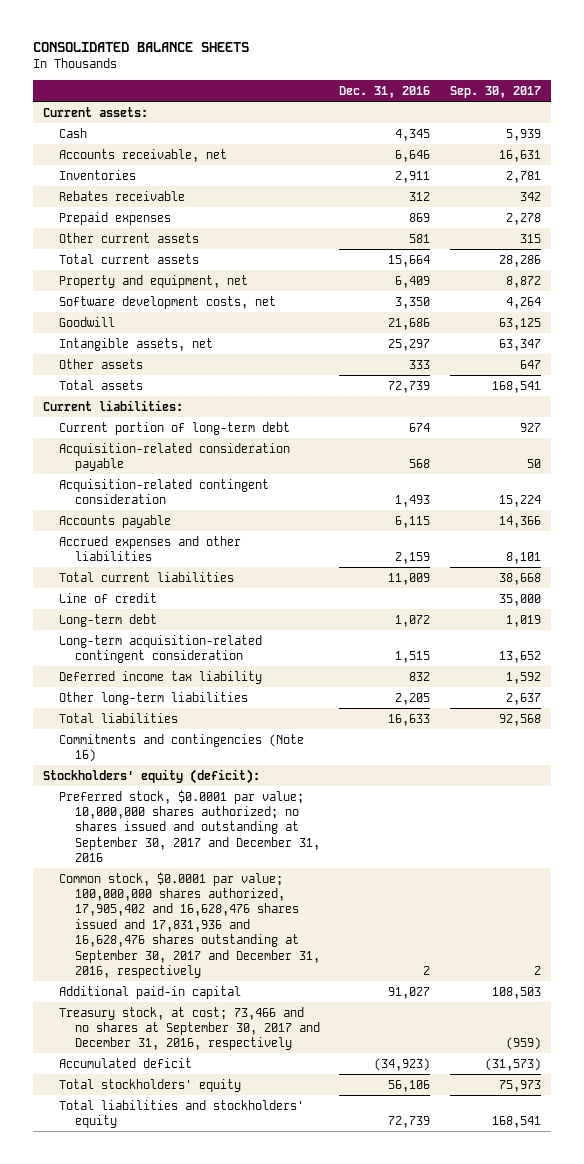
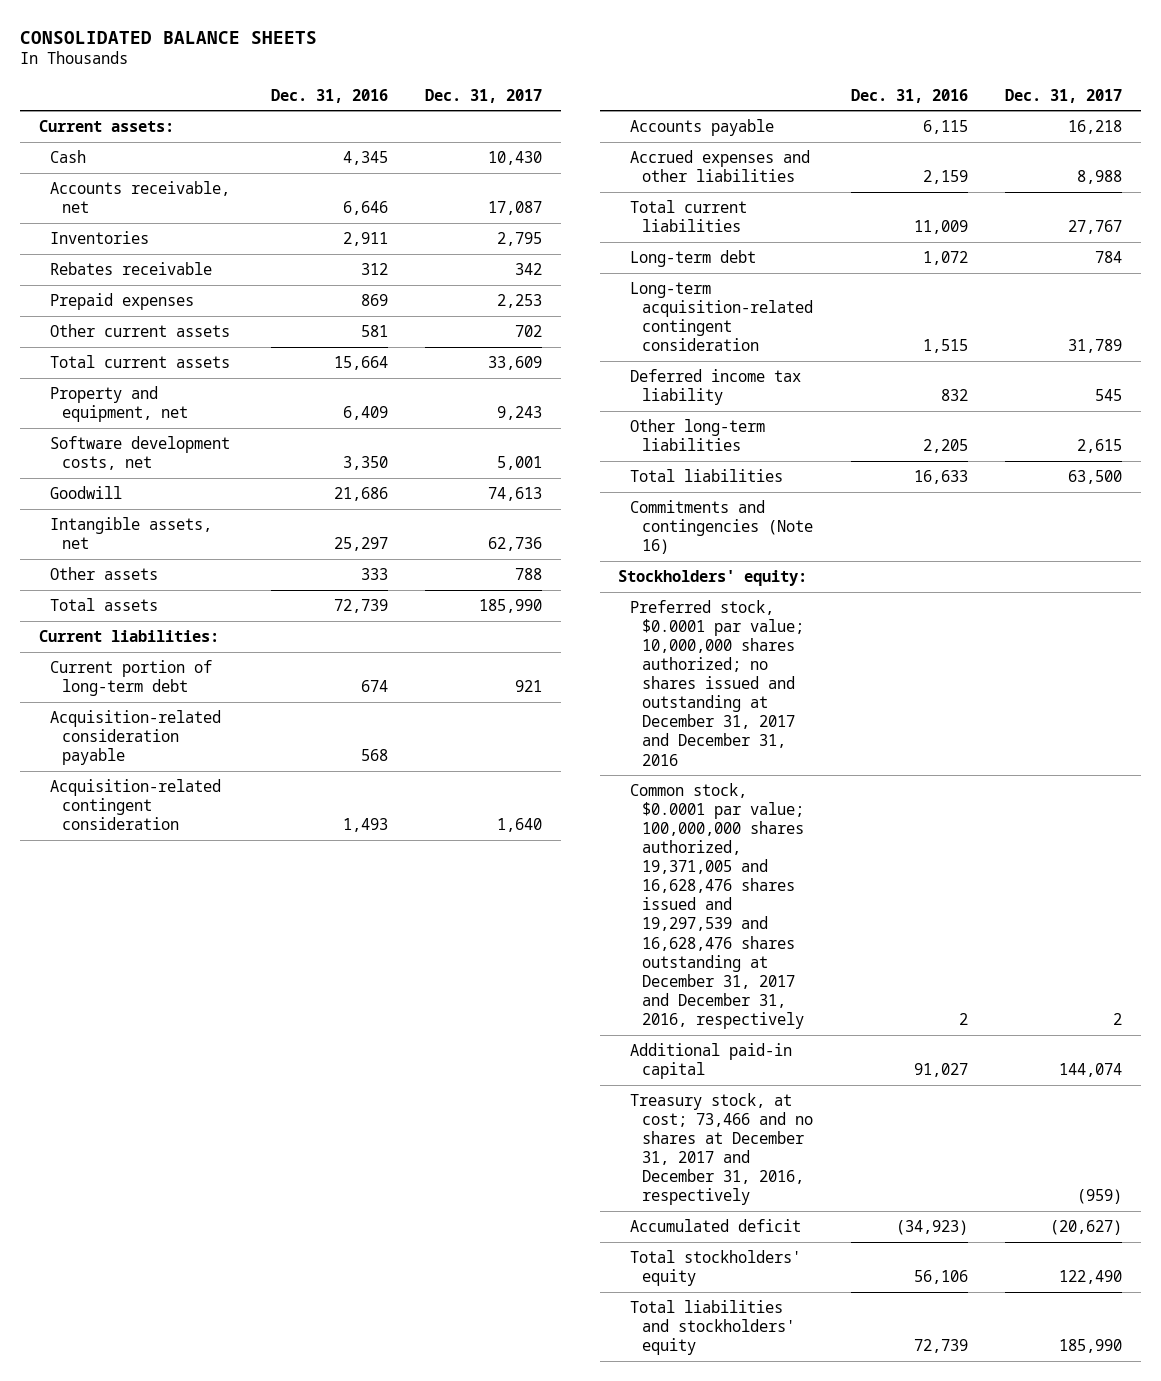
[450,86,542,99] Sep. 30, 2017 -> none
none -> [425,88,543,103] Dec. 31, 2017
[58,592,157,603] Line of credit -> none
[42,768,260,784] Stockholders' equity (deficit): -> [618,569,808,586] Stockholders' equity:
[58,789,320,863] Preferred stock, $0.0001 par value; 10,000,000 shares authorized; no shares issued and outstanding at September 30, 2017 and December 31, 2016 -> [630,599,804,766] Preferred stock, $0.0001 par value; 10,000,000 shares authorized; no shares issued and outstanding at December 31, 2017 and December 31, 2016
[58,871,320,978] Common stock, $0.0001 par value; 100,000,000 shares authorized, 17,905,402 and 16,628,476 shares issued and 17,831,936 and 16,628,476 shares outstanding at September 30, 2017 and December 31, 2016, respectively -> [630,782,804,1029] Common stock, $0.0001 par value; 100,000,000 shares authorized, 19,371,005 and 16,628,476 shares issued and 19,297,539 and 16,628,476 shares outstanding at December 31, 2017 and December 31, 2016, respectively
[58,1006,320,1051] Treasury stock, at cost; 73,466 and no shares at September 30, 2017 and December 31, 2016, respectively -> [630,1092,813,1206] Treasury stock, at cost; 73,466 and no shares at December 31, 2017 and December 31, 2016, respectively

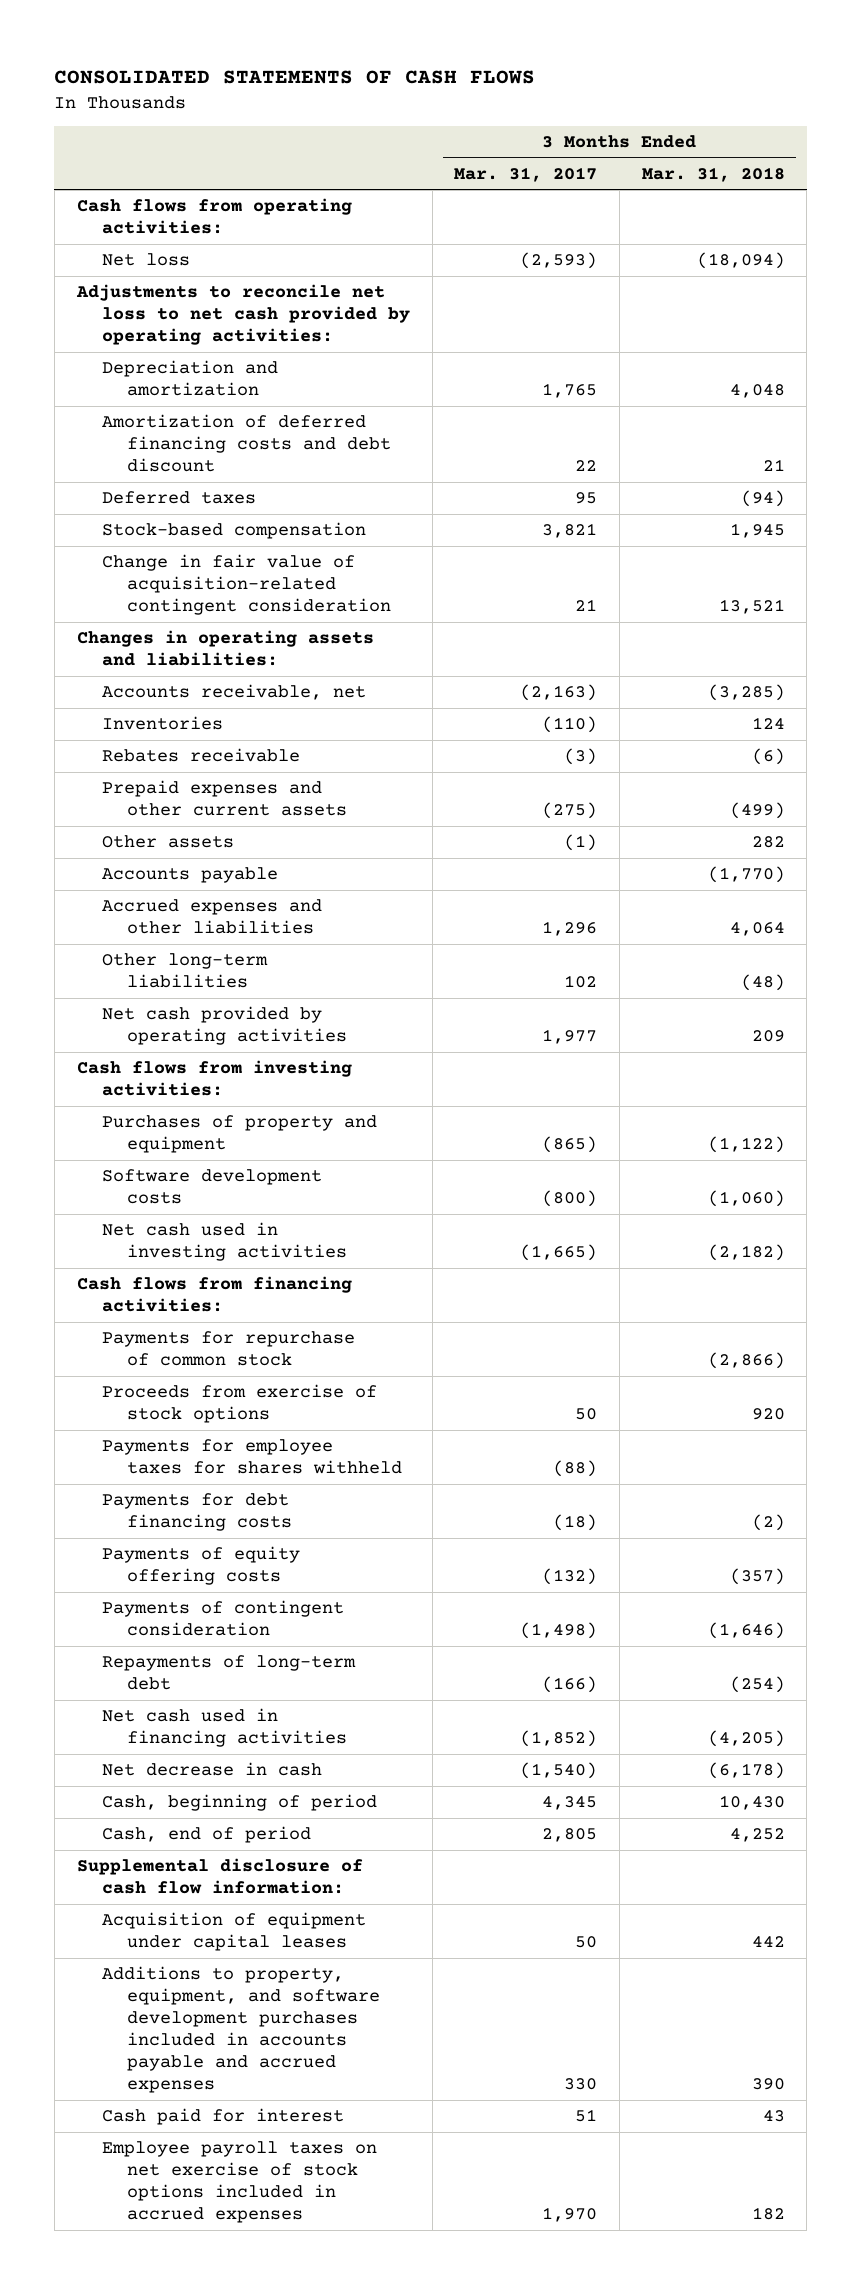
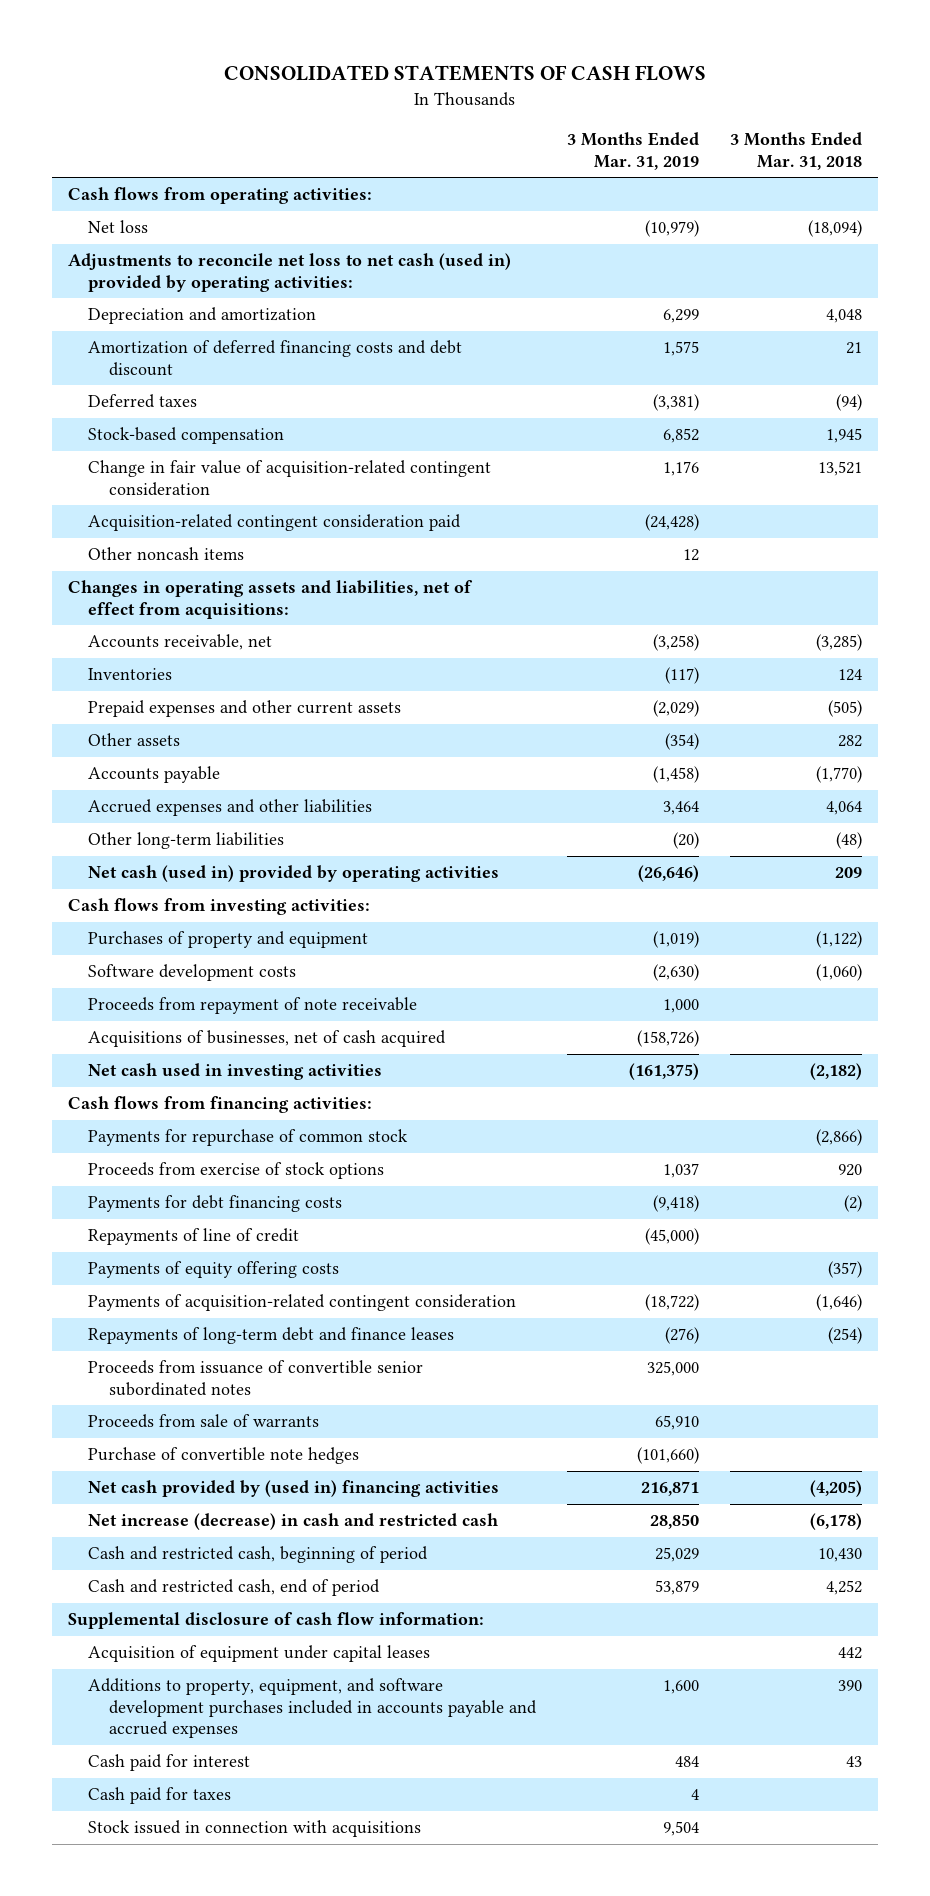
[454,166,598,182] Mar. 31, 2017 -> none
none -> [566,132,699,170] 3 Months Ended Mar. 31, 2019
[75,284,410,346] Adjustments to reconcile net loss to net cash provided by operating activities: -> [67,253,511,292] Adjustments to reconcile net loss to net cash (used in) provided by operating activities:
none -> [88,514,462,532] Acquisition-related contingent consideration paid
none -> [88,547,245,561] Other noncash items
[76,630,374,667] Changes in operating assets and liabilities: -> [67,580,473,619] Changes in operating assets and liabilities, net of effect from acquisitions:
[101,748,300,763] Rebates receivable -> none
[729,802,785,820] (499) -> [828,700,863,718] (505)
[101,1006,348,1046] Net cash provided by operating activities -> [88,865,500,883] Net cash (used in) provided by operating activities
none -> [88,997,418,1015] Proceeds from repayment of note receivable
none -> [88,1030,447,1048] Acquisitions of businesses, net of cash acquired
[101,1439,403,1475] Payments for employee taxes for shares withheld -> none
none -> [88,1228,300,1246] Repayments of line of credit
[101,1600,344,1637] Payments of contingent consideration -> [88,1294,517,1312] Payments of acquisition-related contingent consideration
[101,1655,356,1691] Repayments of long-term debt -> [88,1327,455,1345] Repayments of long-term debt and finance leases
none -> [88,1360,424,1396] Proceeds from issuance of convertible senior subordinated notes
none -> [88,1414,320,1429] Proceeds from sale of warrants
none -> [88,1447,360,1465] Purchase of convertible note hedges
[101,1708,348,1748] Net cash used in financing activities -> [88,1480,500,1498] Net cash provided by (used in) financing activities
[101,1762,322,1777] Net decrease in cash -> [88,1513,499,1531] Net increase (decrease) in cash and restricted cash
[101,1794,377,1812] Cash, beginning of period -> [88,1546,429,1564] Cash and restricted cash, beginning of period
[101,1826,311,1844] Cash, end of period -> [88,1579,381,1597] Cash and restricted cash, end of period
[101,2141,377,2224] Employee payroll taxes on net exercise of stock options included in accrued expenses -> none
none -> [88,1787,232,1805] Cash paid for taxes
none -> [88,1820,422,1838] Stock issued in connection with acquisitions

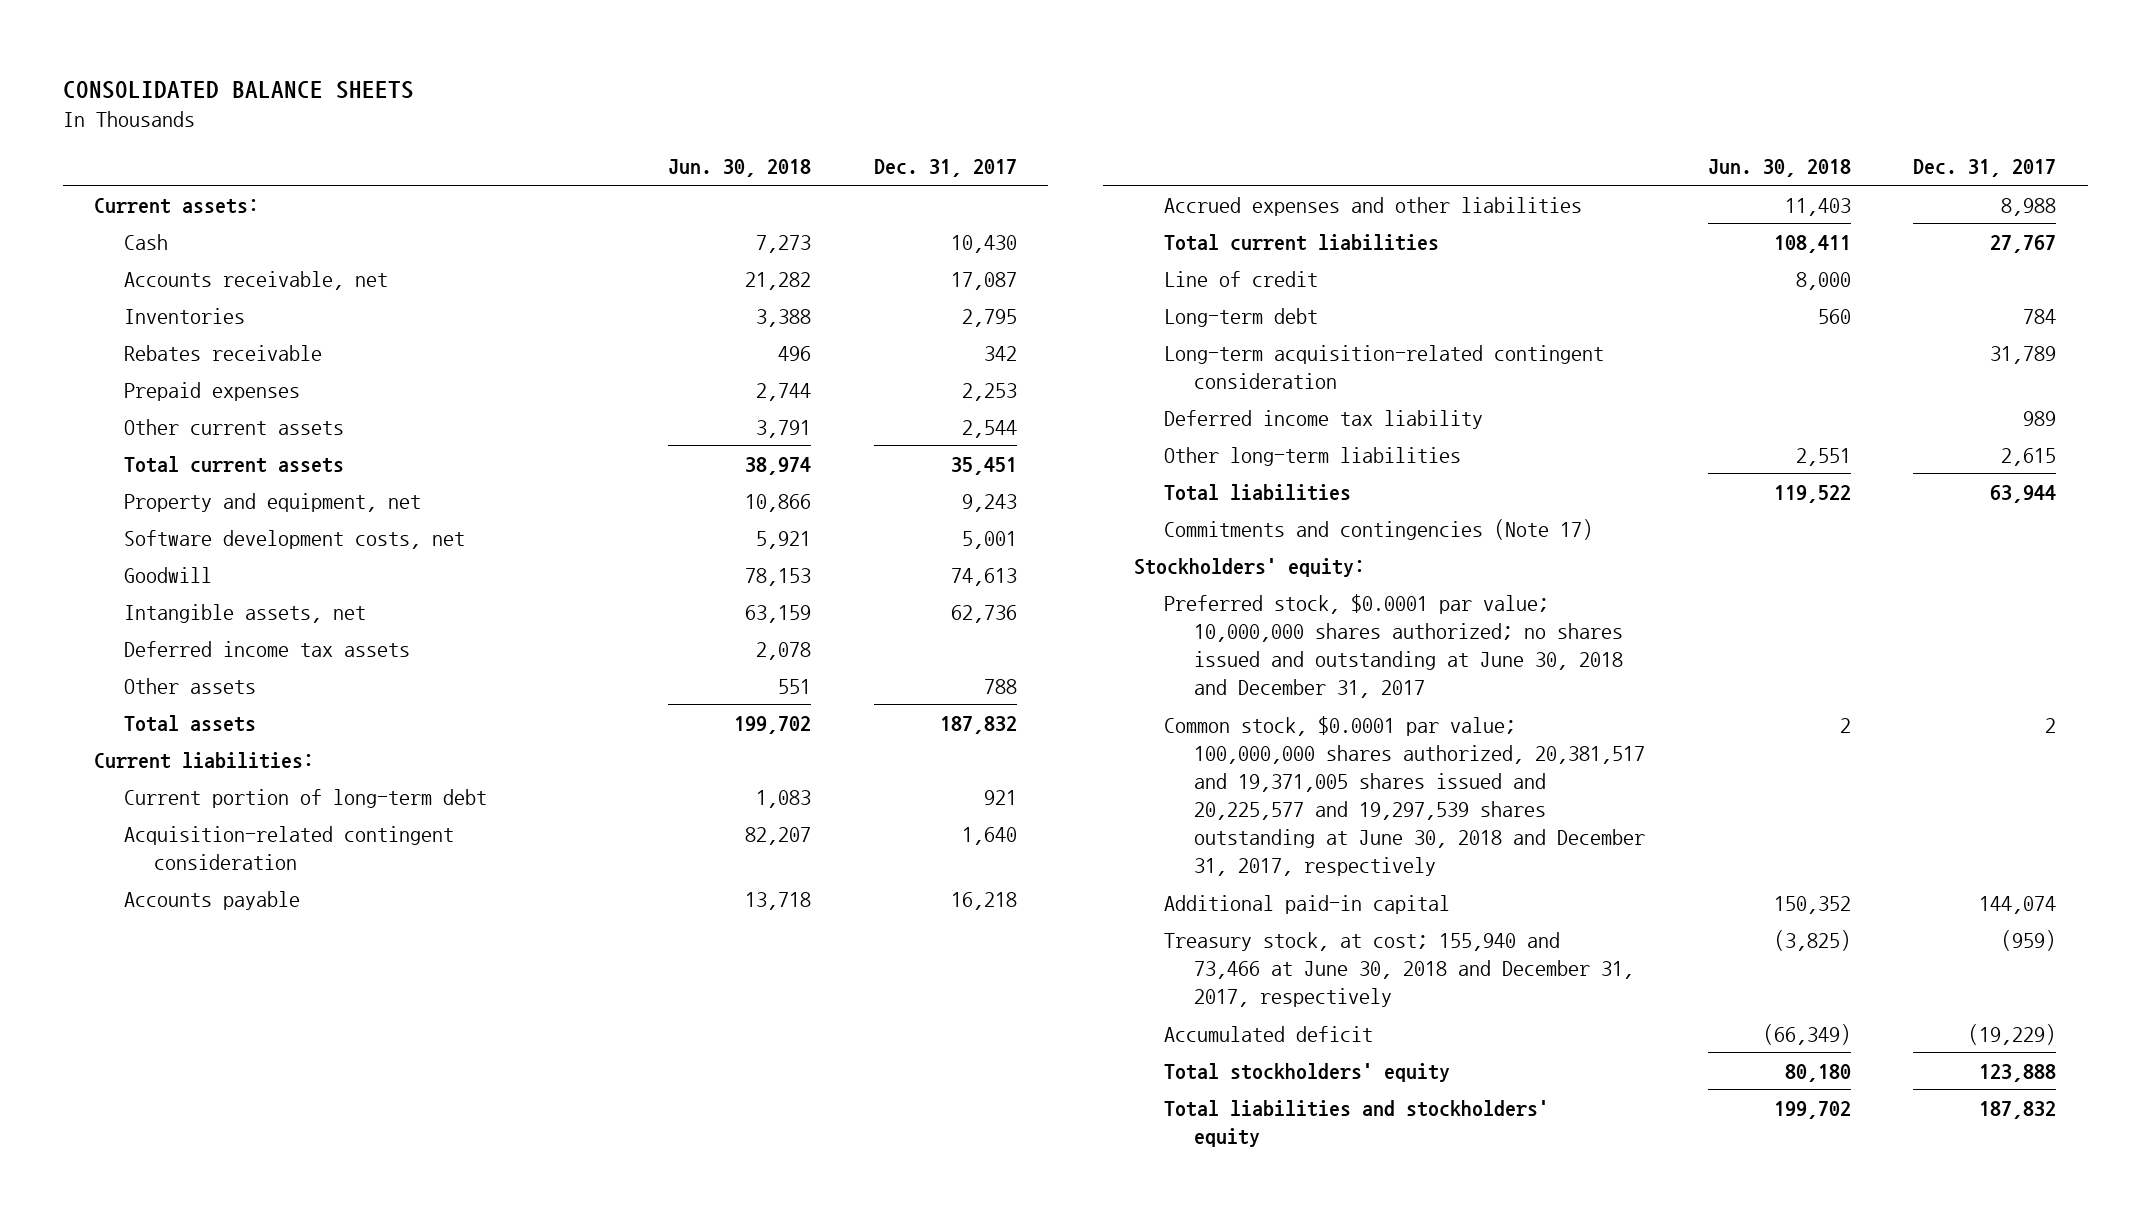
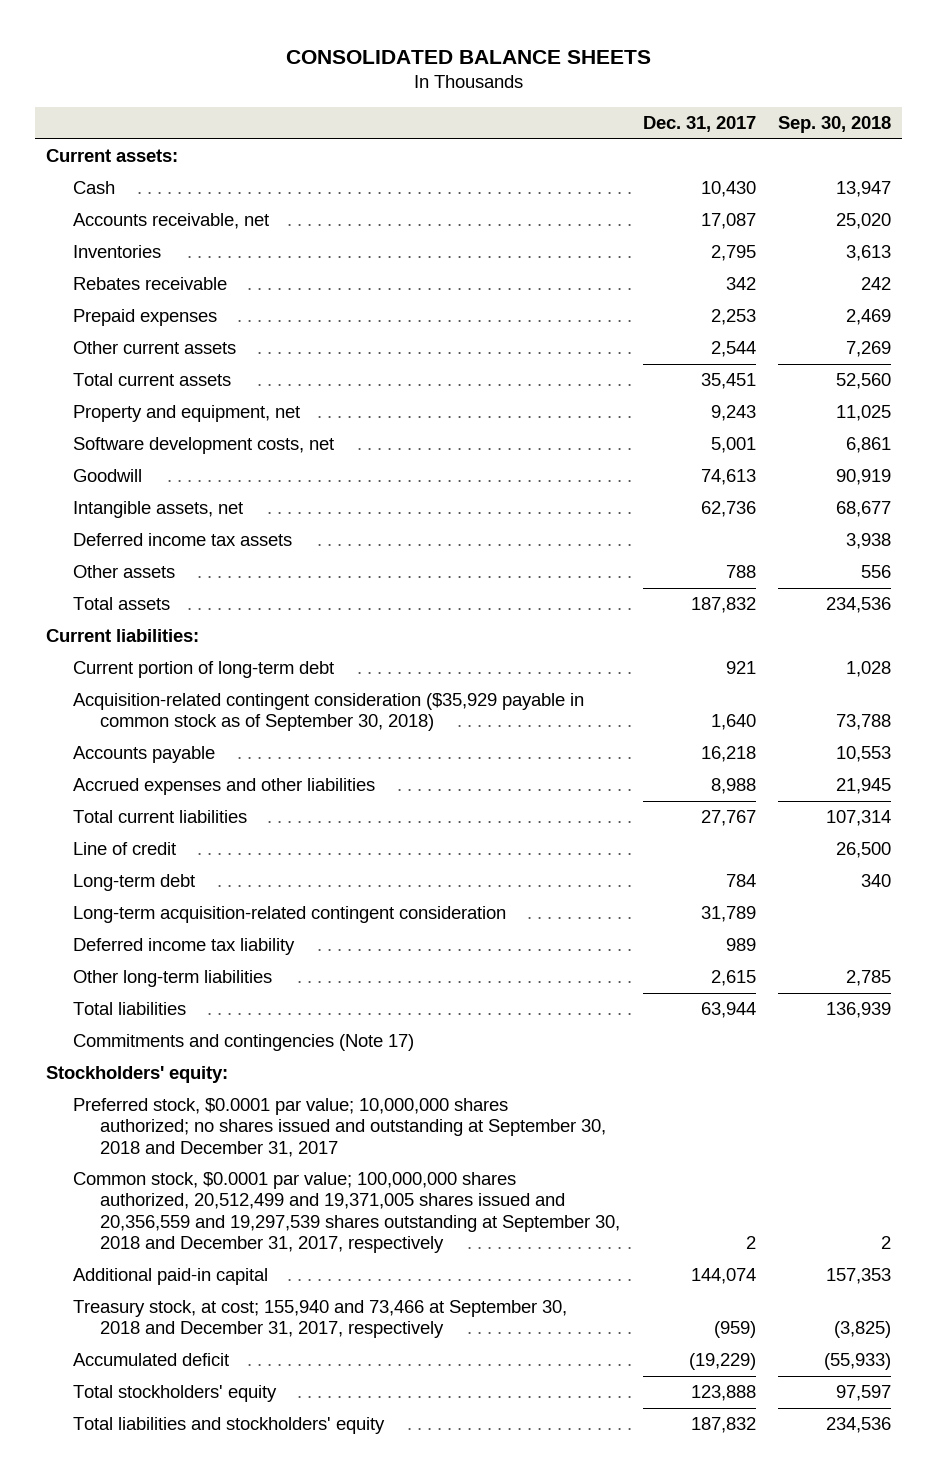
[668,159,812,178] Jun. 30, 2018 -> none
none -> [778,115,892,133] Sep. 30, 2018
[124,825,455,870] Acquisition-related contingent consideration -> [73,693,585,732] Acquisition-related contingent consideration ($35,929 payable in common stock as of September 30, 2018)
[1163,593,1624,699] Preferred stock, $0.0001 par value; 10,000,000 shares authorized; no shares issued and outstanding at June 30, 2018 and December 31, 2017 -> [73,1098,607,1157] Preferred stock, $0.0001 par value; 10,000,000 shares authorized; no shares issued and outstanding at September 30, 2018 and December 31, 2017
[1163,715,1646,877] Common stock, $0.0001 par value; 100,000,000 shares authorized, 20,381,517 and 19,371,005 shares issued and 20,225,577 and 19,297,539 shares outstanding at June 30, 2018 and December 31, 2017, respectively -> [73,1172,621,1253] Common stock, $0.0001 par value; 100,000,000 shares authorized, 20,512,499 and 19,371,005 shares issued and 20,356,559 and 19,297,539 shares outstanding at September 30, 2018 and December 31, 2017, respectively
[1163,931,1635,1007] Treasury stock, at cost; 155,940 and 73,466 at June 30, 2018 and December 31, 2017, respectively -> [73,1300,568,1339] Treasury stock, at cost; 155,940 and 73,466 at September 30, 2018 and December 31, 2017, respectively

